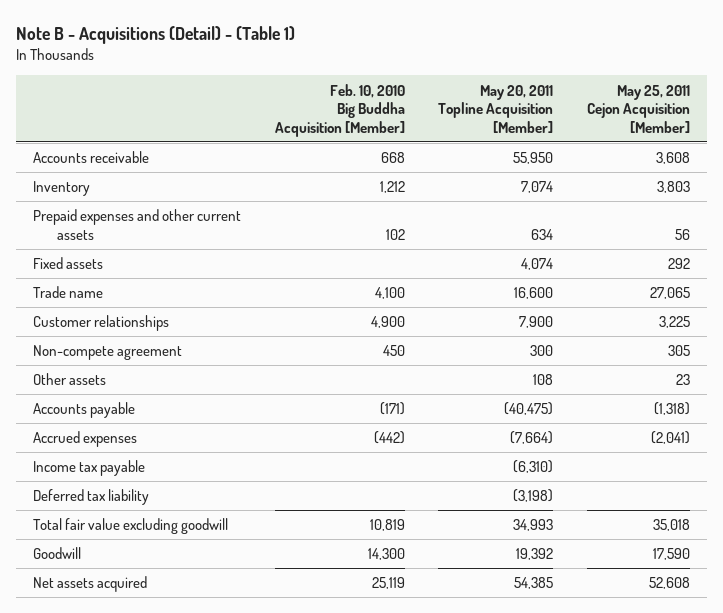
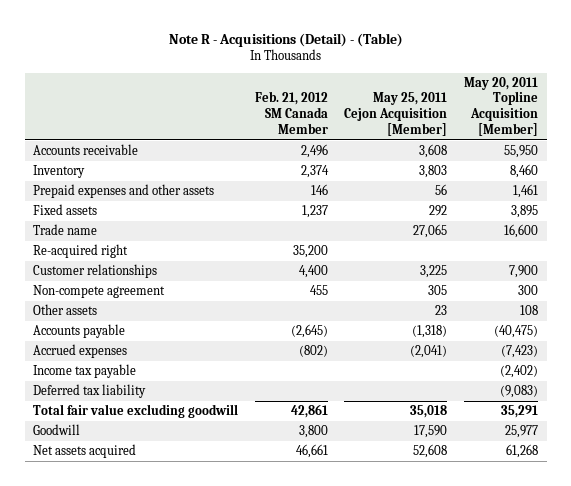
[16,25,296,44] Note B - Acquisitions (Detail) - (Table 1) -> [168,32,403,47] Note R - Acquisitions (Detail) - (Table)
[274,83,405,137] Feb. 10, 2010 Big Buddha Acquisition [Member] -> none
none -> [254,91,328,134] Feb. 21, 2012 SM Canada Member
[521,181,554,194] 7,074 -> [510,164,539,179] 8,460
[32,209,241,240] Prepaid expenses and other current assets -> [32,184,214,199] Prepaid expenses and other assets
[531,228,554,240] 634 -> [513,184,539,199] 1,461
[521,258,554,271] 4,074 -> [511,205,539,219] 3,895
none -> [32,244,128,259] Re-acquired right
[510,431,554,445] (7,664) -> [501,345,539,359] (7,423)
[513,460,554,474] (6,310) -> [500,365,539,379] (2,402)
[513,489,554,503] (3,198) -> [500,385,539,399] (9,083)
[513,519,554,532] 34,993 -> [501,405,539,419] 35,291
[516,548,554,561] 19,392 -> [505,425,539,439] 25,977
[514,577,554,590] 54,385 -> [506,444,539,459] 61,268

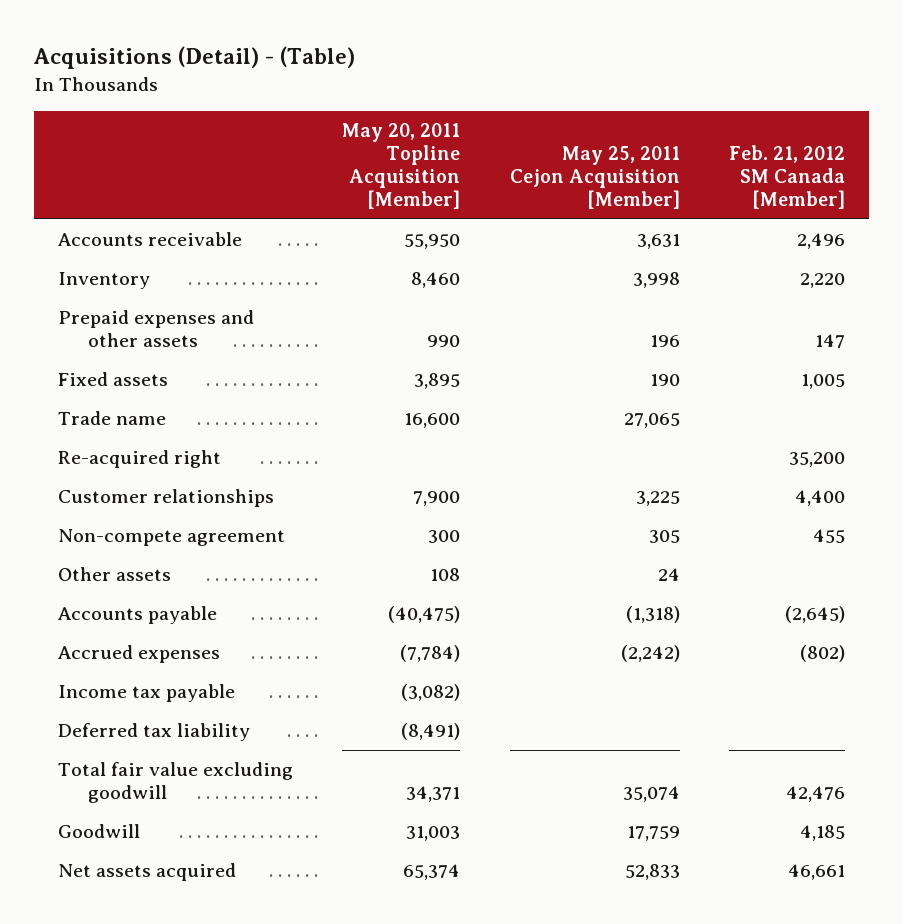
[168,32,403,47] Note R - Acquisitions (Detail) - (Table) -> [32,46,355,70] Acquisitions (Detail) - (Table)
[254,91,328,134] Feb. 21, 2012 SM Canada Member -> none
none -> [728,144,845,210] Feb. 21, 2012 SM Canada [Member]
[419,144,448,159] 3,608 -> [636,234,680,250] 3,631
[419,165,448,179] 3,803 -> [632,272,680,289] 3,998
[435,184,448,196] 56 -> [649,335,680,348] 196
[513,184,539,199] 1,461 -> [427,335,461,348] 990
[429,205,448,217] 292 -> [649,374,680,387] 190
[435,305,448,316] 23 -> [657,568,680,582] 24
[410,345,448,359] (2,041) -> [620,645,680,663] (2,242)
[501,345,539,359] (7,423) -> [400,645,461,663] (7,784)
[500,365,539,379] (2,402) -> [401,684,461,702] (3,082)
[500,385,539,399] (9,083) -> [401,723,461,741] (8,491)
[410,405,448,419] 35,018 -> [622,786,680,803] 35,074
[501,405,539,419] 35,291 -> [406,786,461,803] 34,371
[414,425,448,439] 17,590 -> [626,826,680,842] 17,759
[505,425,539,439] 25,977 -> [406,826,461,842] 31,003
[413,444,448,459] 52,608 -> [624,864,680,881] 52,833
[506,444,539,459] 61,268 -> [403,864,461,881] 65,374

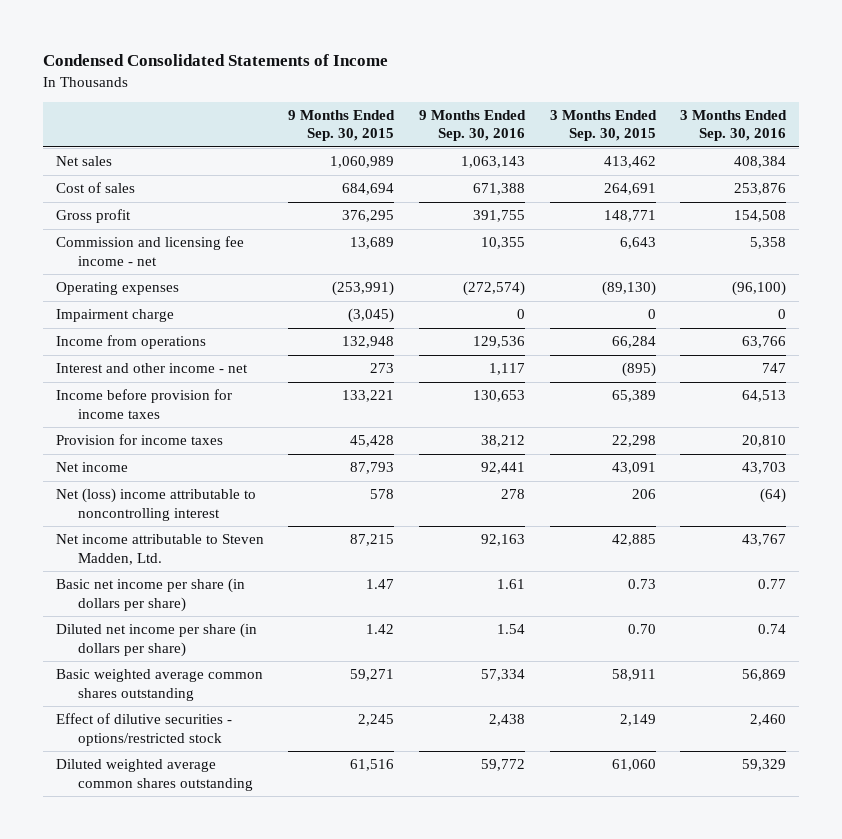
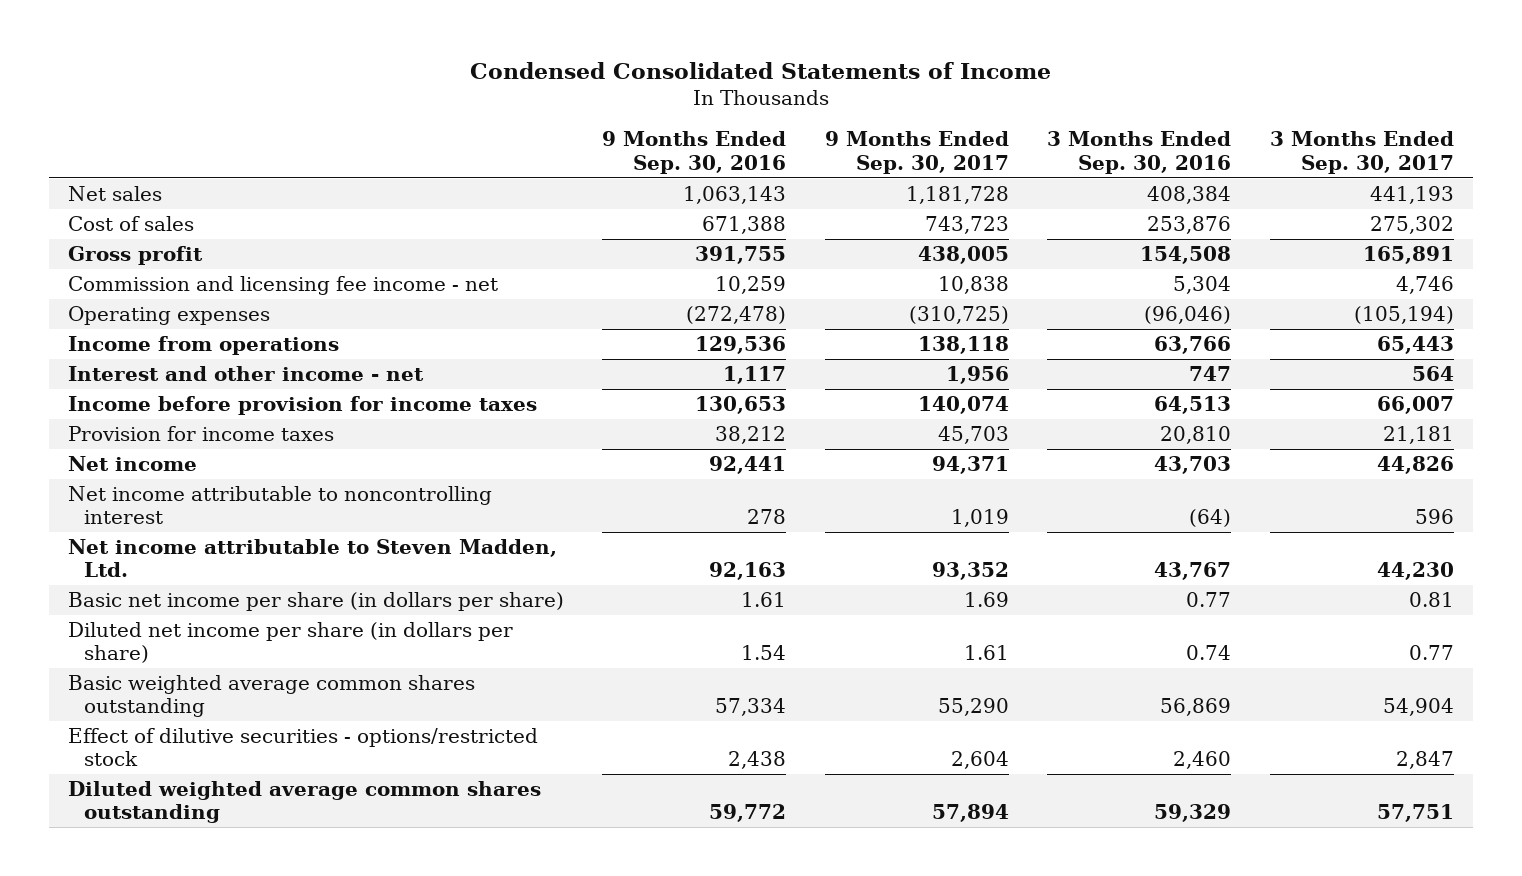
[288,109,396,142] 9 Months Ended Sep. 30, 2015 -> none
[549,109,657,142] 3 Months Ended Sep. 30, 2015 -> none
none -> [824,131,1009,174] 9 Months Ended Sep. 30, 2017
none -> [1269,131,1454,174] 3 Months Ended Sep. 30, 2017
[55,309,174,323] Impairment charge -> none
[481,237,526,250] 10,355 -> [715,276,787,295] 10,259
[750,237,787,250] 5,358 -> [1173,276,1232,295] 5,304
[463,281,526,297] (272,574) -> [686,306,787,325] (272,478)
[732,281,787,297] (96,100) -> [1144,306,1232,325] (96,046)
[55,488,256,521] Net (loss) income attributable to noncontrolling interest -> [68,486,493,525] Net income attributable to noncontrolling interest

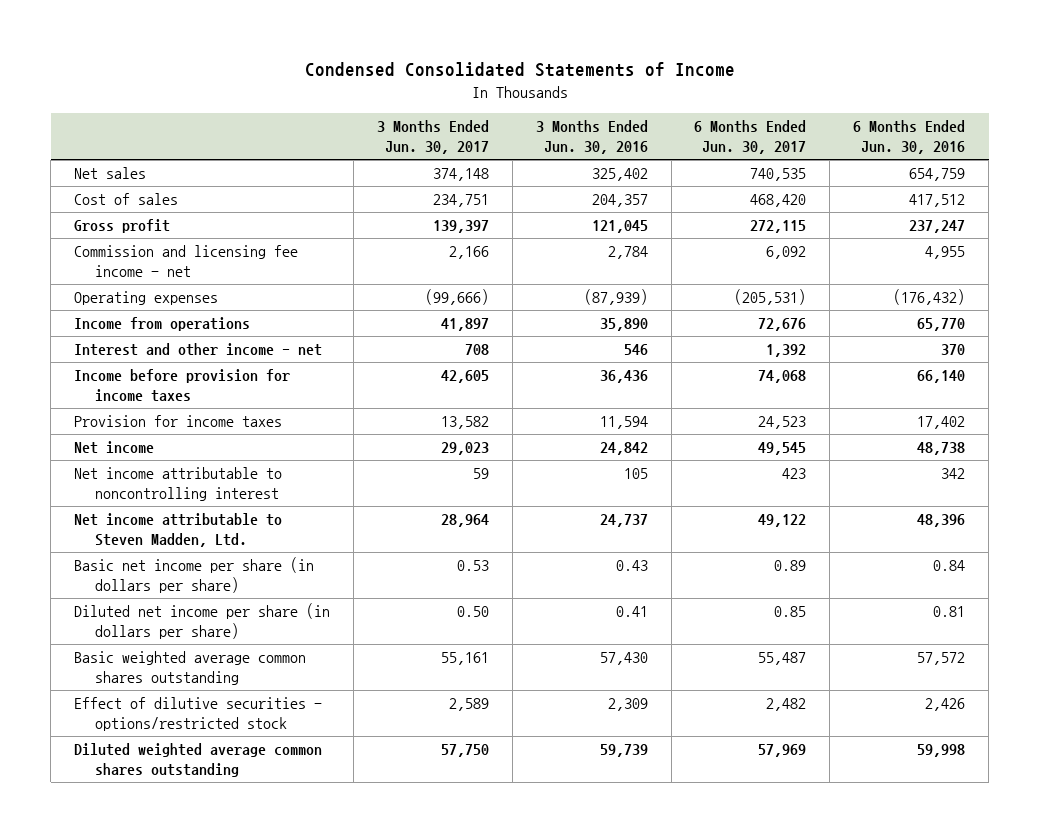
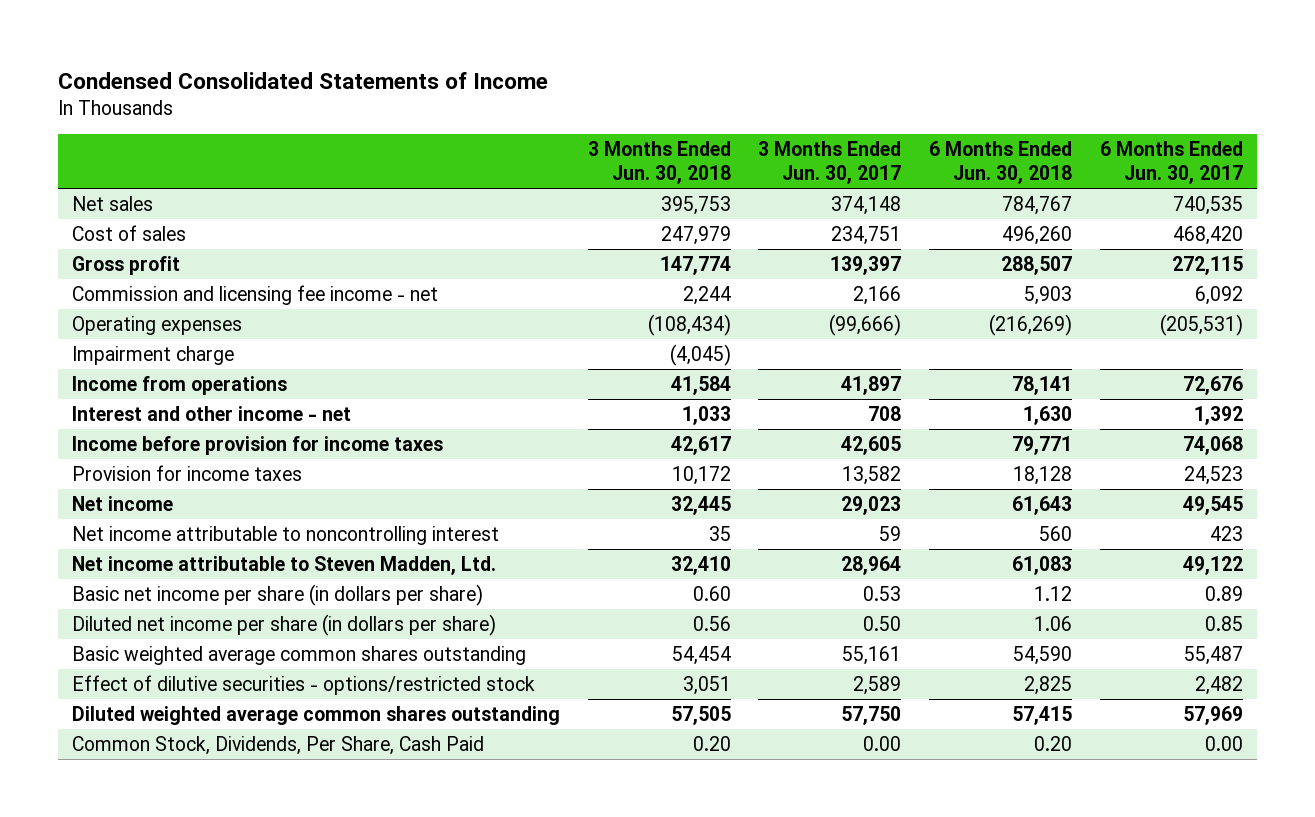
[535,120,648,154] 3 Months Ended Jun. 30, 2016 -> none
[853,120,966,154] 6 Months Ended Jun. 30, 2016 -> none
none -> [587,141,731,185] 3 Months Ended Jun. 30, 2018
none -> [929,141,1073,185] 6 Months Ended Jun. 30, 2018
none -> [72,346,235,366] Impairment charge
none -> [72,736,485,756] Common Stock, Dividends, Per Share, Cash Paid

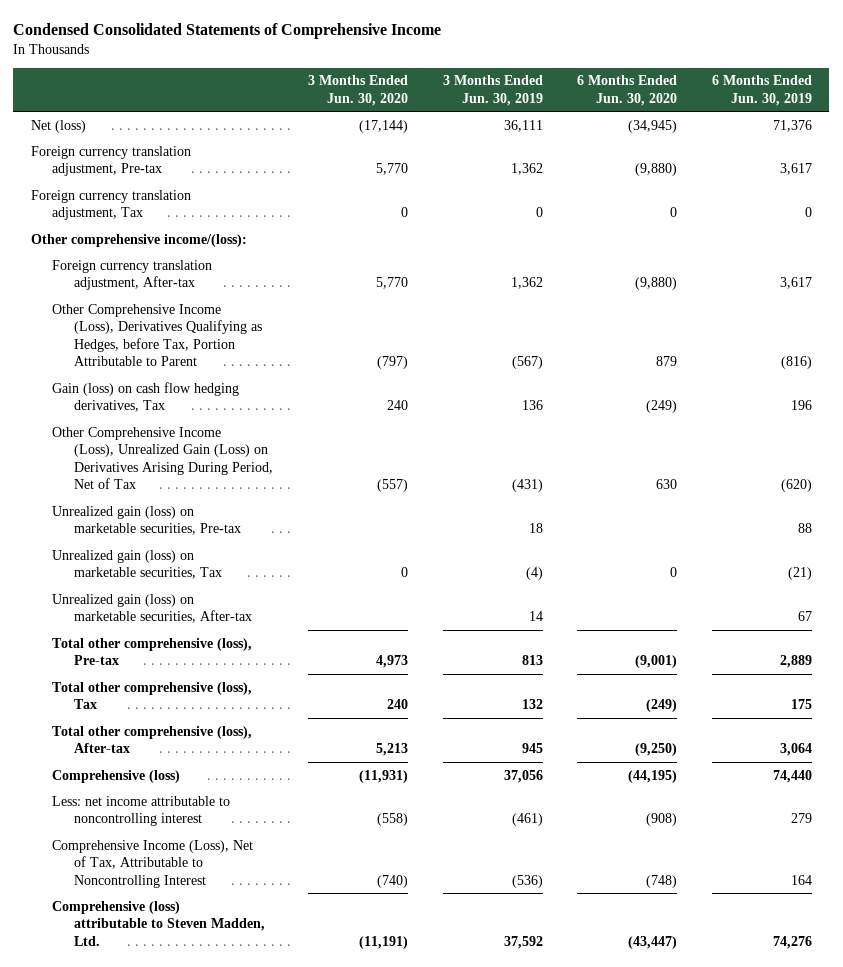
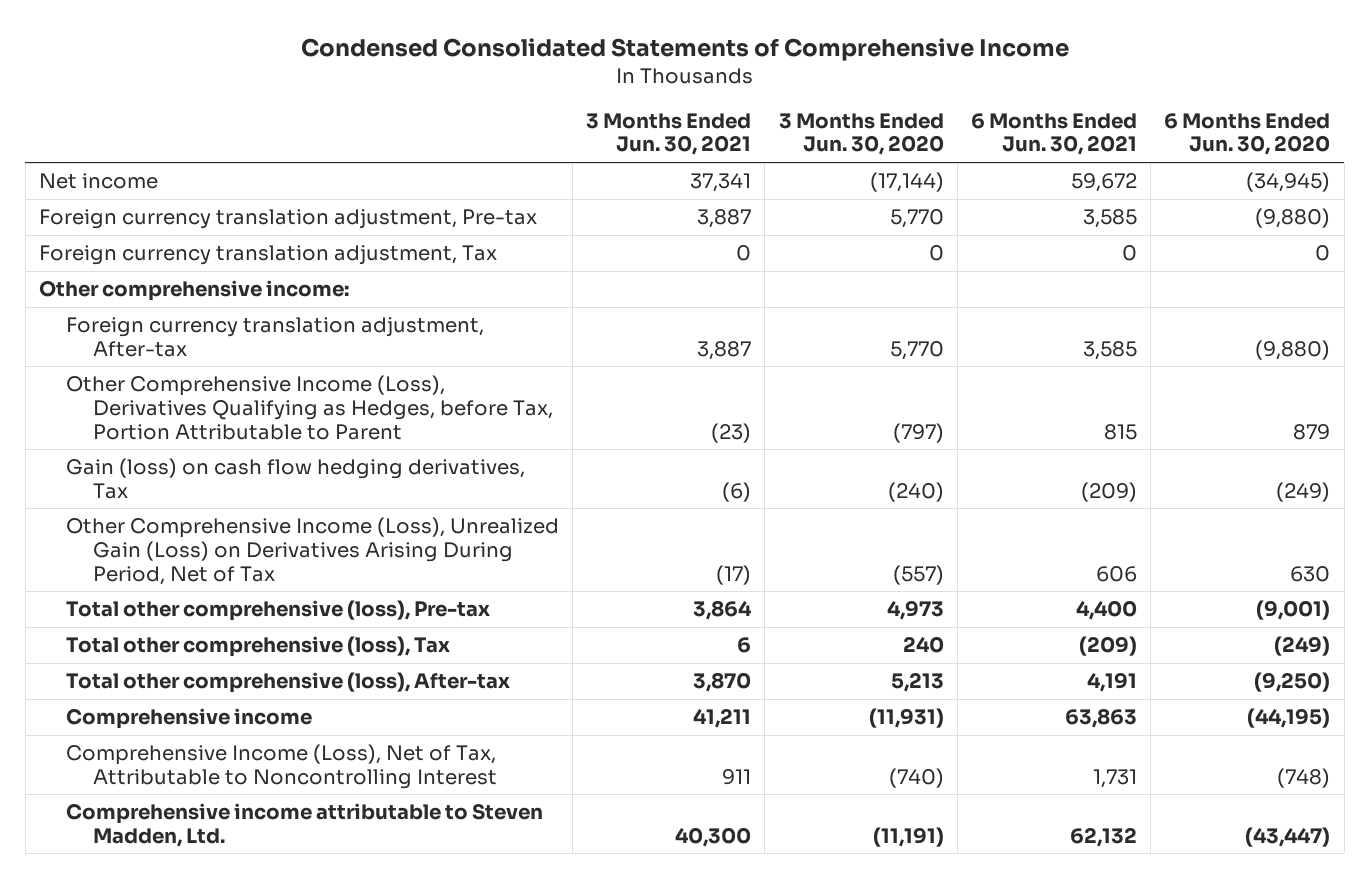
[442,75,543,106] 3 Months Ended Jun. 30, 2019 -> none
[712,75,813,106] 6 Months Ended Jun. 30, 2019 -> none
none -> [586,112,752,156] 3 Months Ended Jun. 30, 2021
none -> [971,112,1138,156] 6 Months Ended Jun. 30, 2021
[30,119,86,133] Net (loss) -> [38,173,158,190] Net income
[30,233,247,247] Other comprehensive income/(loss): -> [38,280,349,302] Other comprehensive income:
[386,400,408,411] 240 -> [887,481,944,502] (240)
[52,505,242,536] Unrealized gain (loss) on marketable securities, Pre-tax -> none
[52,549,223,580] Unrealized gain (loss) on marketable securities, Tax -> none
[52,593,253,624] Unrealized gain (loss) on marketable securities, After-tax -> none
[52,795,231,827] Less: net income attributable to noncontrolling interest -> none
[52,769,181,783] Comprehensive (loss) -> [65,708,312,730] Comprehensive income
[52,900,266,946] Comprehensive (loss) attributable to Steven Madden, Ltd. -> [65,803,543,847] Comprehensive income attributable to Steven Madden, Ltd.

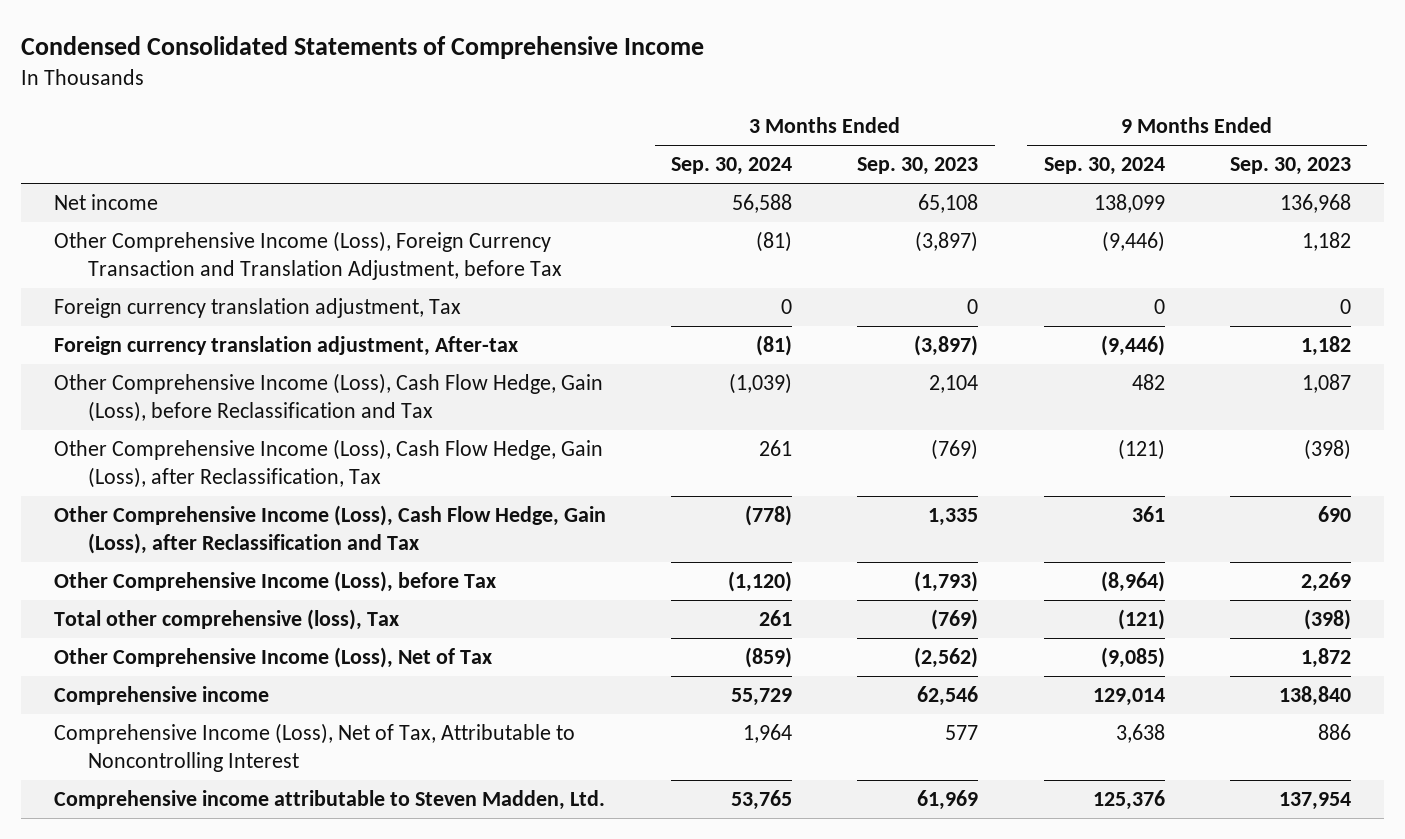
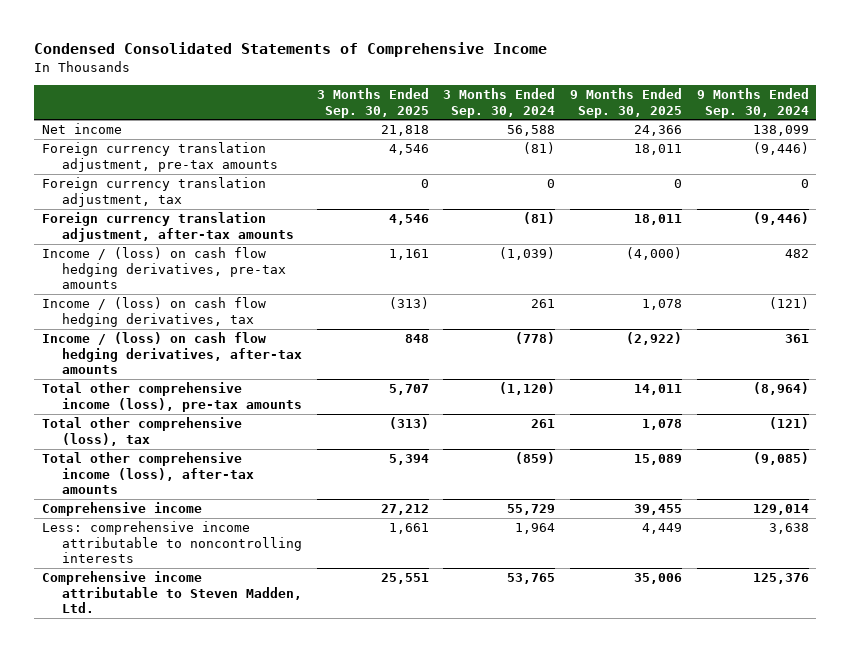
[857,157,979,176] Sep. 30, 2023 -> none
[1229,157,1351,176] Sep. 30, 2023 -> none
none -> [316,88,429,118] 3 Months Ended Sep. 30, 2025
none -> [569,88,682,118] 9 Months Ended Sep. 30, 2025
[53,231,563,280] Other Comprehensive Income (Loss), Foreign Currency Transaction and Translation Adjustment, before Tax -> [41,142,278,172] Foreign currency translation adjustment, pre-tax amounts
[53,298,461,319] Foreign currency translation adjustment, Tax -> [41,177,266,207] Foreign currency translation adjustment, tax
[53,336,518,357] Foreign currency translation adjustment, After-tax -> [41,212,294,242] Foreign currency translation adjustment, after-tax amounts
[53,373,603,422] Other Comprehensive Income (Loss), Cash Flow Hedge, Gain (Loss), before Reclassification and Tax -> [41,247,286,290] Income / (loss) on cash flow hedging derivatives, pre-tax amounts
[53,439,603,488] Other Comprehensive Income (Loss), Cash Flow Hedge, Gain (Loss), after Reclassification, Tax -> [41,297,266,327] Income / (loss) on cash flow hedging derivatives, tax
[53,505,606,554] Other Comprehensive Income (Loss), Cash Flow Hedge, Gain (Loss), after Reclassification and Tax -> [41,332,302,375] Income / (loss) on cash flow hedging derivatives, after-tax amounts
[53,571,496,593] Other Comprehensive Income (Loss), before Tax -> [41,382,302,412] Total other comprehensive income (loss), pre-tax amounts
[53,609,399,631] Total other comprehensive (loss), Tax -> [41,417,242,446] Total other comprehensive (loss), tax
[53,647,492,669] Other Comprehensive Income (Loss), Net of Tax -> [41,452,254,495] Total other comprehensive income (loss), after-tax amounts
[53,723,575,772] Comprehensive Income (Loss), Net of Tax, Attributable to Noncontrolling Interest -> [41,521,302,564] Less: comprehensive income attributable to noncontrolling interests

